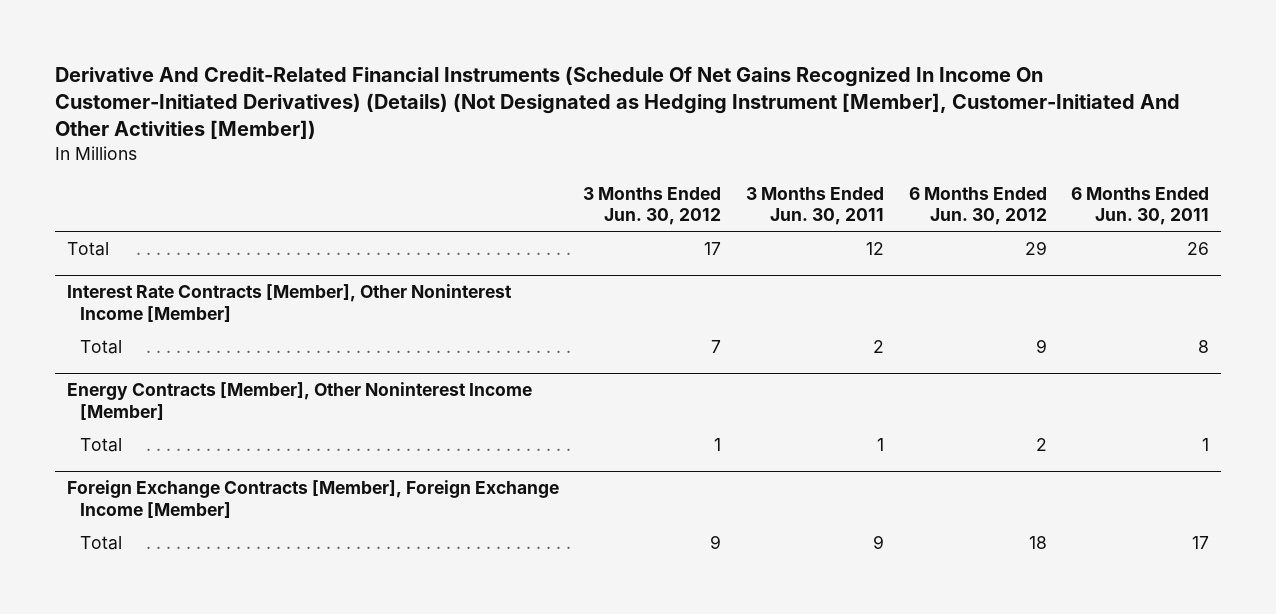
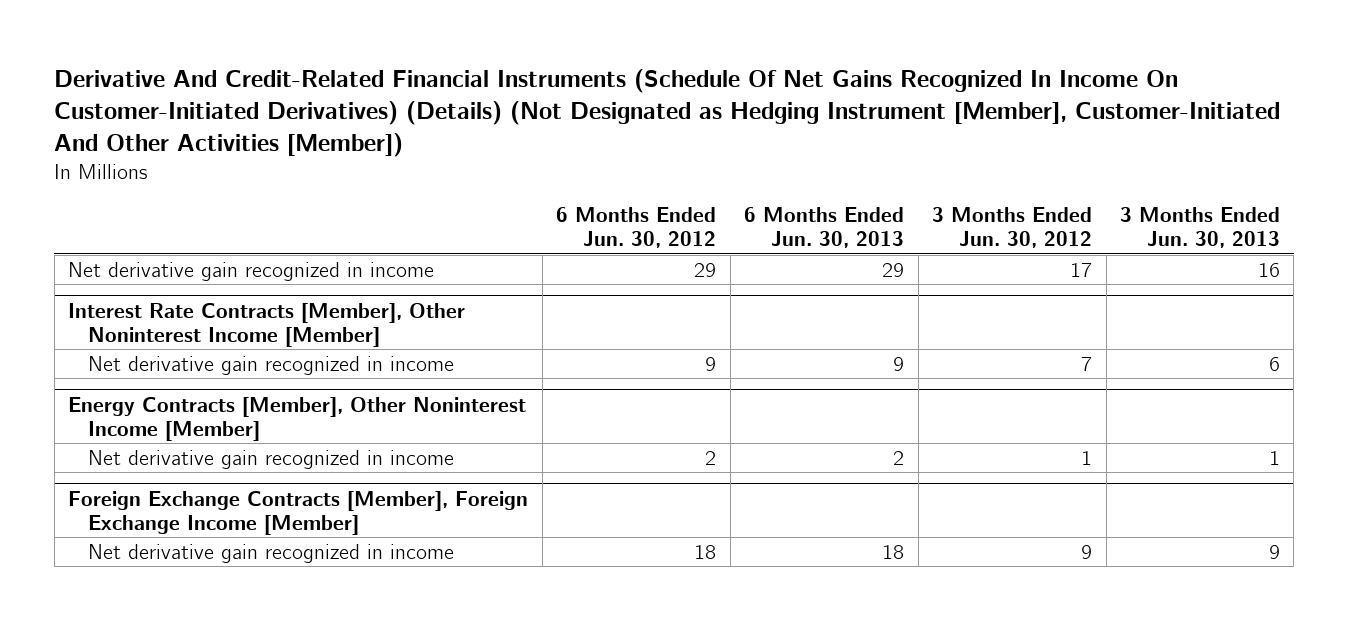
[746,186,885,226] 3 Months Ended Jun. 30, 2011 -> none
[1071,186,1210,226] 6 Months Ended Jun. 30, 2011 -> none
none -> [744,207,905,249] 6 Months Ended Jun. 30, 2013
none -> [1119,207,1280,249] 3 Months Ended Jun. 30, 2013
[66,241,109,256] Total -> [68,261,435,281] Net derivative gain recognized in income
[79,339,122,354] Total -> [87,355,454,375] Net derivative gain recognized in income
[79,437,122,452] Total -> [87,449,454,469] Net derivative gain recognized in income
[79,535,122,550] Total -> [87,543,454,563] Net derivative gain recognized in income

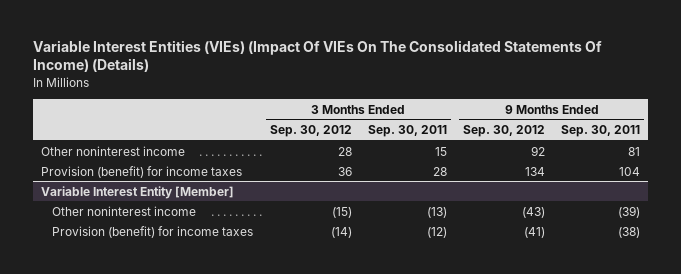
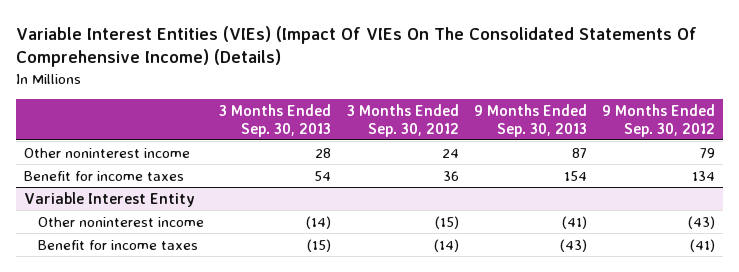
[32,39,602,73] Variable Interest Entities (VIEs) (Impact Of VIEs On The Consolidated Statements Of Income) (Details) -> [15,25,697,68] Variable Interest Entities (VIEs) (Impact Of VIEs On The Consolidated Statements Of Comprehensive Income) (Details)
[367,125,447,138] Sep. 30, 2011 -> none
[561,125,641,138] Sep. 30, 2011 -> none
none -> [219,103,332,137] 3 Months Ended Sep. 30, 2013
none -> [473,103,587,137] 9 Months Ended Sep. 30, 2013
[337,146,352,156] 28 -> [441,148,459,158] 24
[531,145,546,156] 92 -> [700,147,716,158] 79
[40,165,242,178] Provision (benefit) for income taxes -> [23,170,184,181] Benefit for income taxes
[40,185,234,199] Variable Interest Entity [Member] -> [23,191,195,207] Variable Interest Entity
[52,225,254,238] Provision (benefit) for income taxes -> [38,239,199,250] Benefit for income taxes

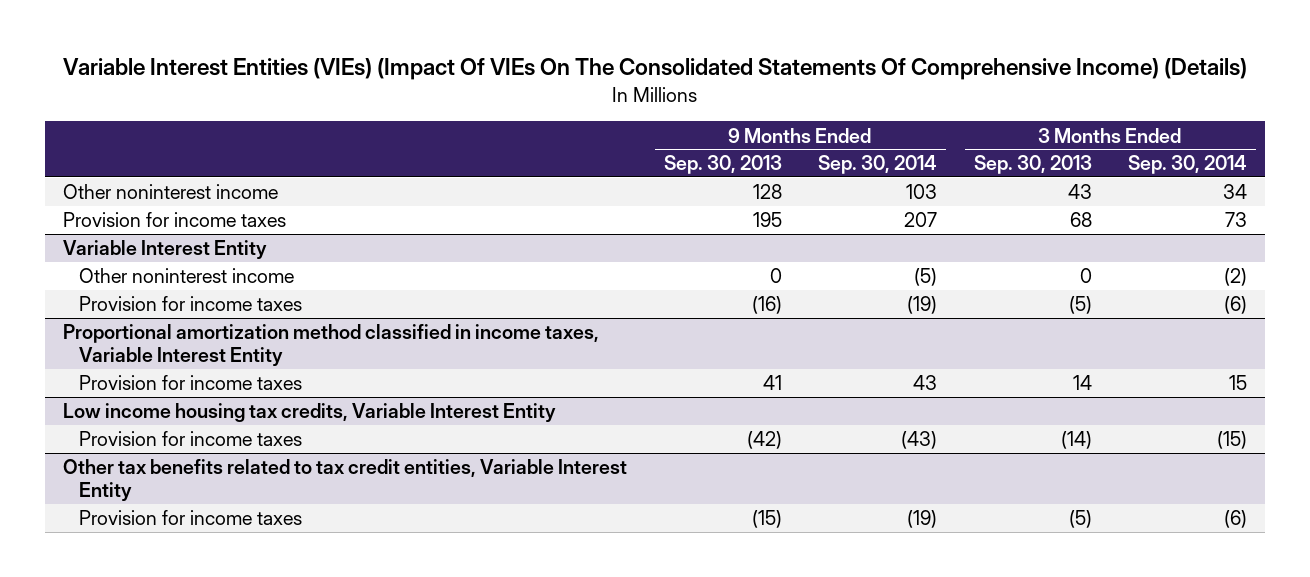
[346,103,459,137] 3 Months Ended Sep. 30, 2012 -> none
[602,103,716,137] 9 Months Ended Sep. 30, 2012 -> none
none -> [818,155,938,175] Sep. 30, 2014
none -> [1128,155,1248,175] Sep. 30, 2014
[315,147,332,158] 28 -> [1067,184,1092,200] 43
[571,147,587,158] 87 -> [752,184,782,200] 128
[23,170,184,181] Benefit for income taxes -> [63,212,287,228] Provision for income taxes
[314,170,332,181] 54 -> [1069,212,1092,228] 68
[563,170,587,181] 154 -> [752,212,782,228] 195
[306,215,332,229] (14) -> [1079,268,1092,284] 0
[561,215,587,229] (41) -> [769,268,782,284] 0
[38,239,199,250] Benefit for income taxes -> [78,296,302,312] Provision for income taxes
[307,238,332,252] (15) -> [1068,296,1092,315] (5)
[559,238,587,252] (43) -> [751,296,782,315] (16)
none -> [63,324,600,366] Proportional amortization method classified in income taxes, Variable Interest Entity
none -> [78,375,302,391] Provision for income taxes
none -> [63,403,557,423] Low income housing tax credits, Variable Interest Entity
none -> [78,431,302,447] Provision for income taxes
none -> [63,459,628,501] Other tax benefits related to tax credit entities, Variable Interest Entity
none -> [78,510,302,526] Provision for income taxes

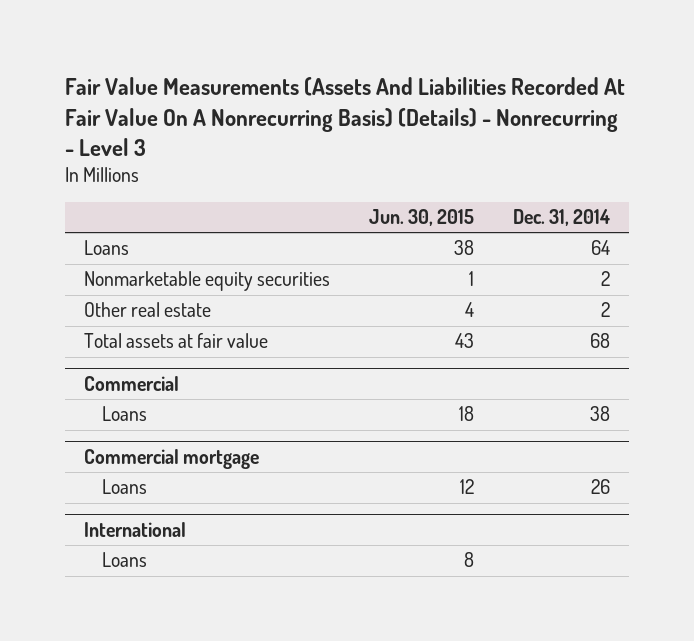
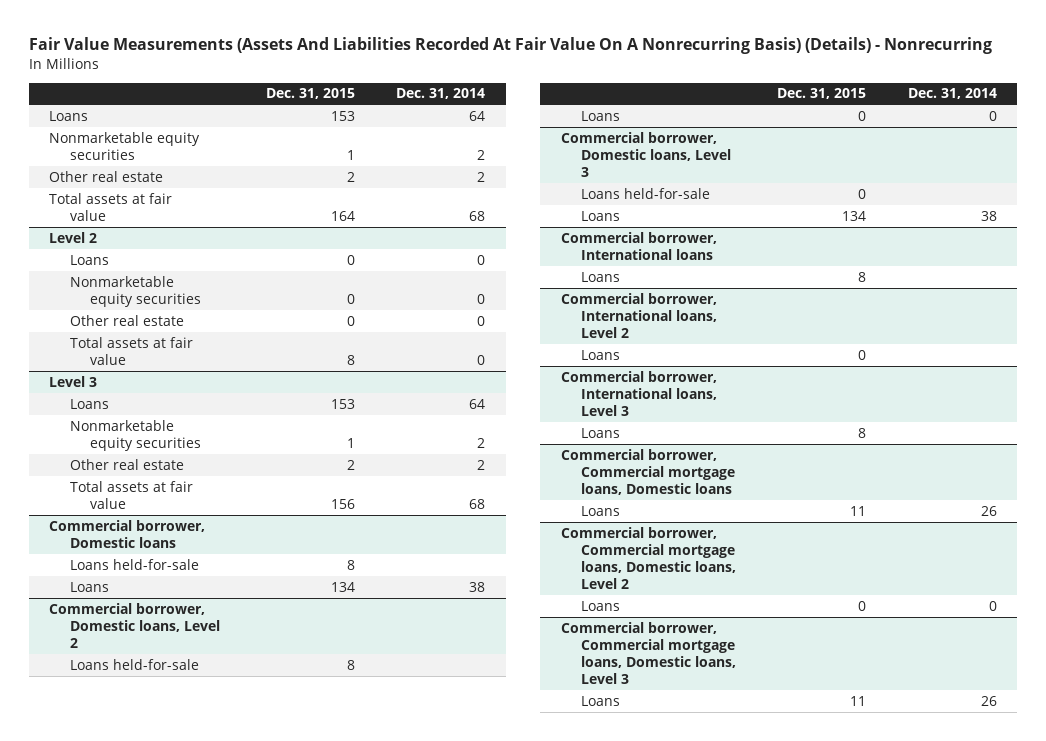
[65,77,626,156] Fair Value Measurements (Assets And Liabilities Recorded At Fair Value On A Nonrecurring Basis) (Details) - Nonrecurring - Level 3 -> [28,37,992,55] Fair Value Measurements (Assets And Liabilities Recorded At Fair Value On A Nonrecurring Basis) (Details) - Nonrecurring
[368,209,474,227] Jun. 30, 2015 -> none
none -> [265,88,355,100] Dec. 31, 2015
[84,376,180,392] Commercial -> [49,231,98,243] Level 2
none -> [69,254,109,265] Loans
none -> [69,275,202,307] Nonmarketable equity securities
none -> [69,314,184,326] Other real estate
none -> [69,336,193,365] Total assets at fair value
none -> [49,375,98,387] Level 3
none -> [69,398,109,409] Loans
none -> [69,419,202,451] Nonmarketable equity securities
none -> [69,458,184,470] Other real estate
none -> [69,480,193,509] Total assets at fair value
none -> [49,519,206,548] Commercial borrower, Domestic loans
none -> [69,558,199,570] Loans held-for-sale
[84,449,260,470] Commercial mortgage -> none
[84,522,187,538] International -> none
none -> [49,602,220,648] Commercial borrower, Domestic loans, Level 2
none -> [69,658,199,670] Loans held-for-sale
[590,479,610,495] 26 -> [988,110,997,121] 0
none -> [560,131,732,177] Commercial borrower, Domestic loans, Level 3
none -> [581,187,711,199] Loans held-for-sale
none -> [581,210,621,221] Loans
none -> [560,231,717,260] Commercial borrower, International loans
none -> [560,292,718,338] Commercial borrower, International loans, Level 2
none -> [581,349,621,360] Loans
none -> [560,370,718,416] Commercial borrower, International loans, Level 3
none -> [581,427,621,438] Loans
none -> [560,448,736,495] Commercial borrower, Commercial mortgage loans, Domestic loans
none -> [581,505,621,516] Loans
none -> [560,526,737,589] Commercial borrower, Commercial mortgage loans, Domestic loans, Level 2
none -> [581,600,621,611] Loans
none -> [560,621,737,684] Commercial borrower, Commercial mortgage loans, Domestic loans, Level 3
none -> [581,695,621,706] Loans

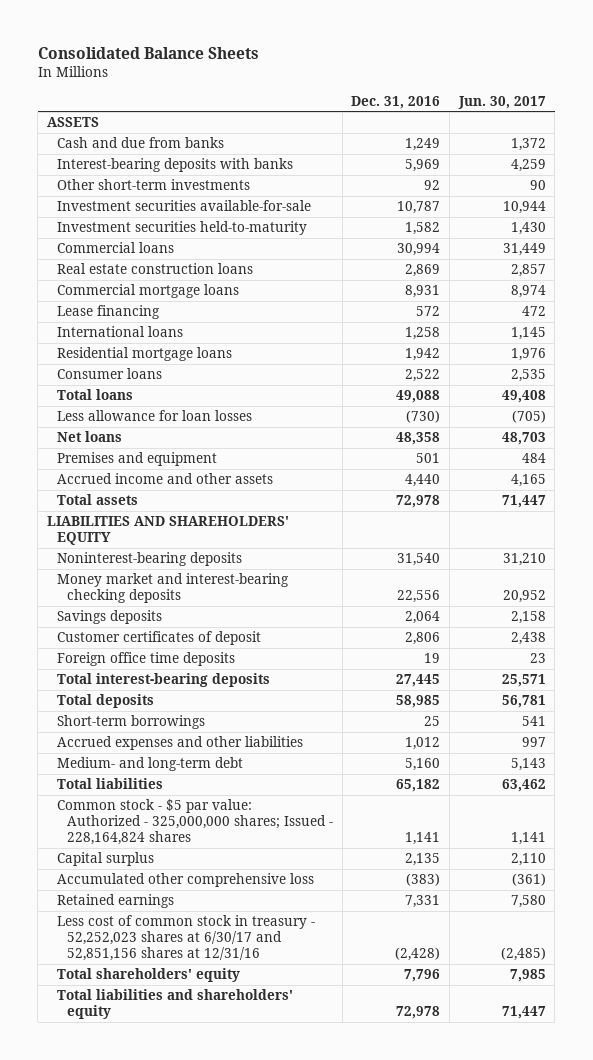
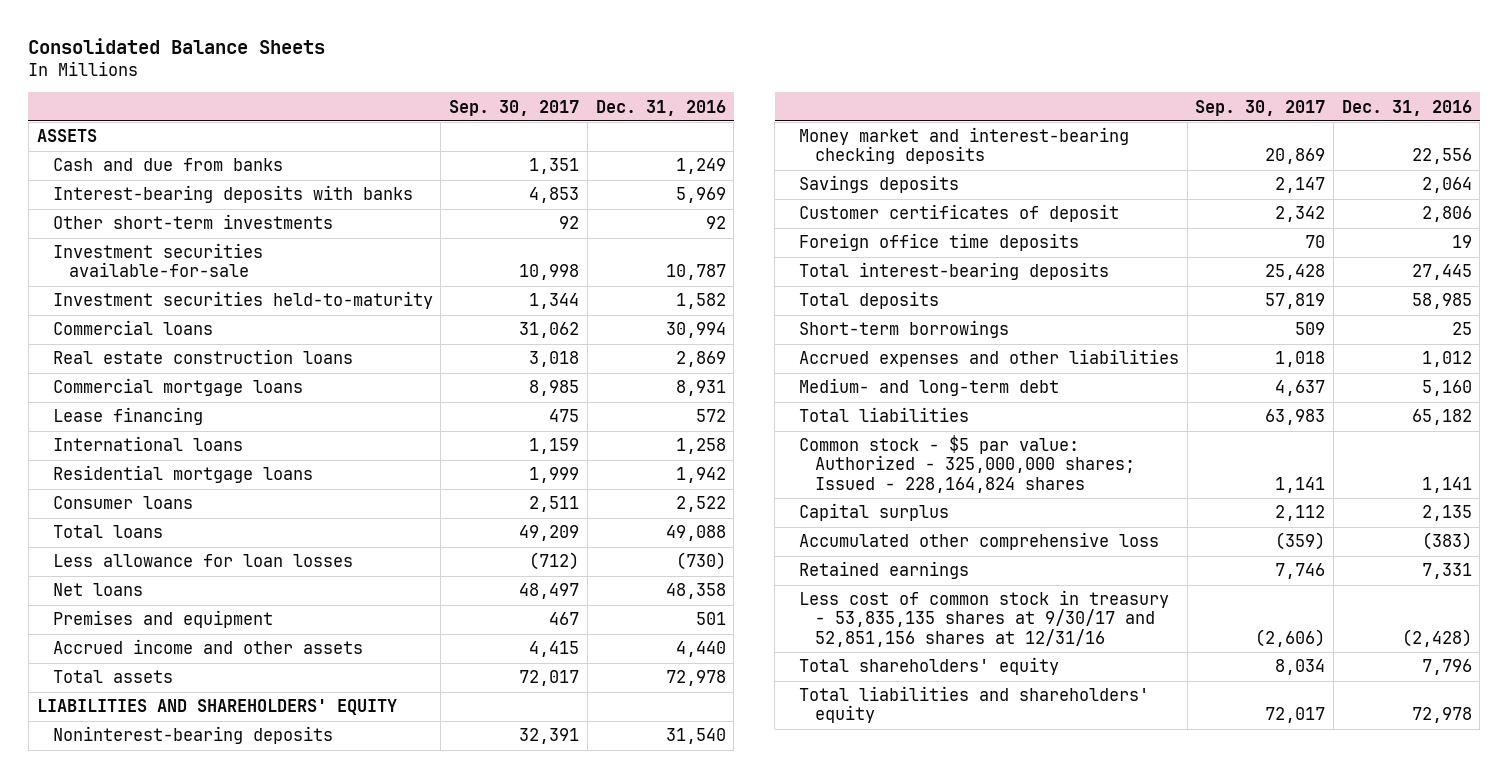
[457,95,546,109] Jun. 30, 2017 -> none
none -> [449,99,580,116] Sep. 30, 2017
[56,915,315,962] Less cost of common stock in treasury - 52,252,023 shares at 6/30/17 and 52,851,156 shares at 12/31/16 -> [798,590,1169,647] Less cost of common stock in treasury - 53,835,135 shares at 9/30/17 and 52,851,156 shares at 12/31/16

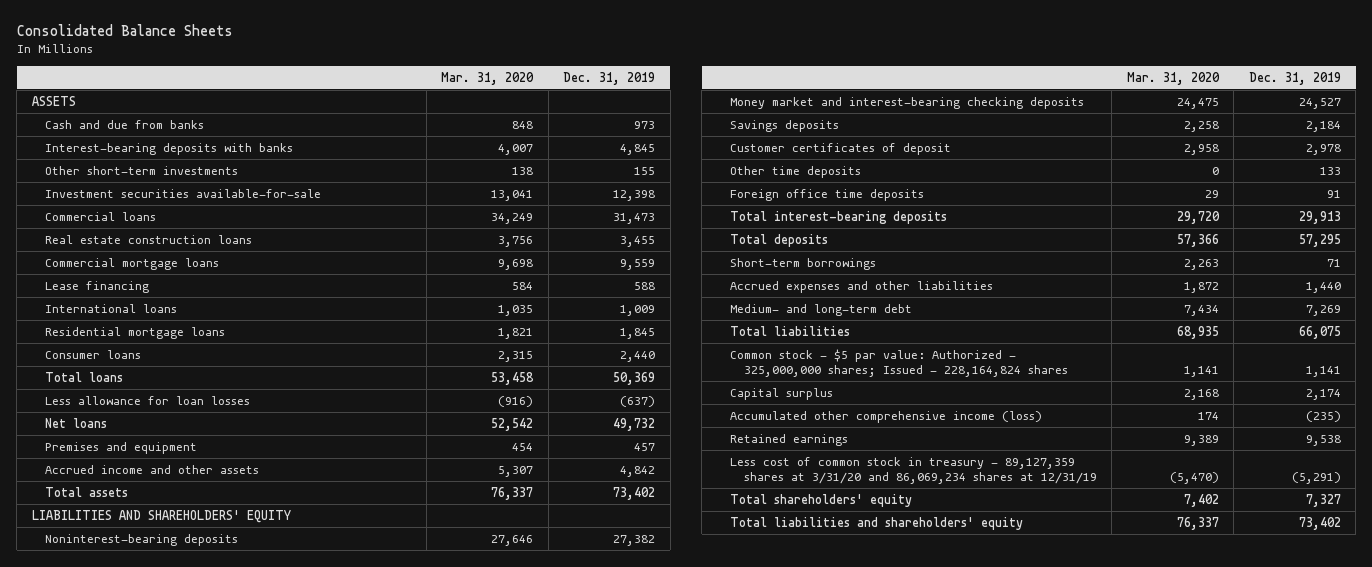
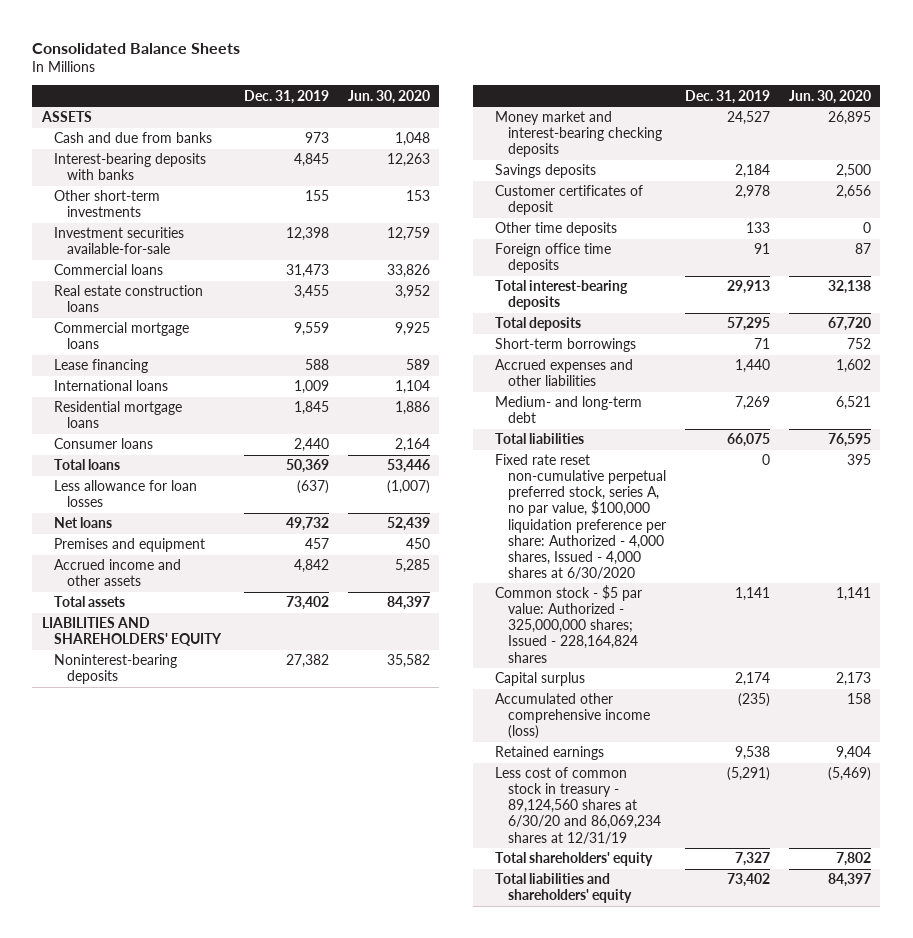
[441,71,535,85] Mar. 31, 2020 -> none
none -> [347,89,430,104] Jun. 30, 2020
none -> [495,454,666,579] Fixed rate reset non-cumulative perpetual preferred stock, series A, no par value, $100,000 liquidation preference per share: Authorized - 4,000 shares, Issued - 4,000 shares at 6/30/2020
[730,456,1097,484] Less cost of common stock in treasury - 89,127,359 shares at 3/31/20 and 86,069,234 shares at 12/31/19 -> [495,767,661,844] Less cost of common stock in treasury - 89,124,560 shares at 6/30/20 and 86,069,234 shares at 12/31/19

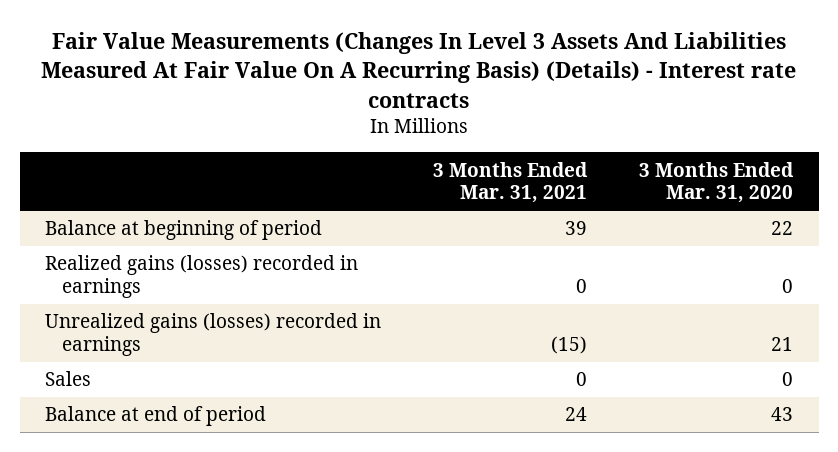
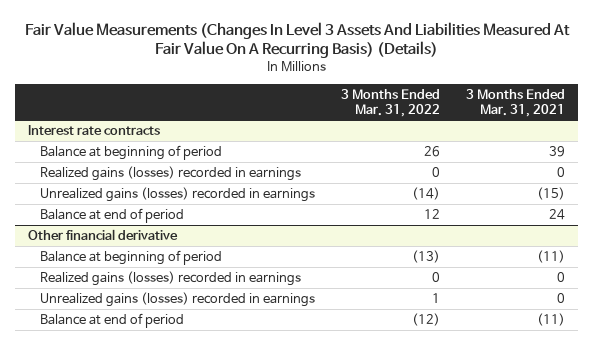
[41,31,797,108] Fair Value Measurements (Changes In Level 3 Assets And Liabilities Measured At Fair Value On A Recurring Basis) (Details) - Interest rate contracts -> [24,21,570,59] Fair Value Measurements (Changes In Level 3 Assets And Liabilities Measured At Fair Value On A Recurring Basis) (Details)
[638,161,794,204] 3 Months Ended Mar. 31, 2020 -> none
none -> [340,88,440,117] 3 Months Ended Mar. 31, 2022
none -> [28,125,161,136] Interest rate contracts
[45,371,92,387] Sales -> none
none -> [28,229,179,241] Other financial derivative
none -> [39,250,222,266] Balance at beginning of period
none -> [39,271,301,287] Realized gains (losses) recorded in earnings
none -> [39,292,315,308] Unrealized gains (losses) recorded in earnings
none -> [39,313,184,329] Balance at end of period

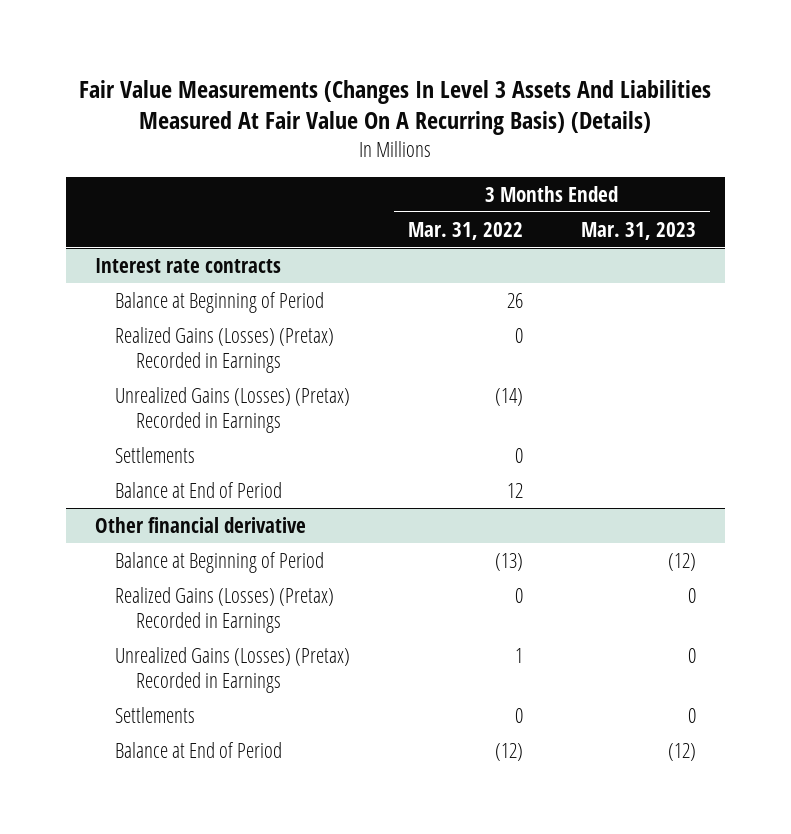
[466,88,566,117] 3 Months Ended Mar. 31, 2021 -> none
none -> [580,221,696,240] Mar. 31, 2023
[39,145,222,161] Balance at beginning of period -> [115,291,325,313] Balance at Beginning of Period
[39,166,301,182] Realized gains (losses) recorded in earnings -> [115,326,335,373] Realized Gains (Losses) (Pretax) Recorded in Earnings
[39,187,315,203] Unrealized gains (losses) recorded in earnings -> [115,386,351,433] Unrealized Gains (Losses) (Pretax) Recorded in Earnings
none -> [115,446,196,463] Settlements
[39,208,184,224] Balance at end of period -> [115,481,283,498] Balance at End of Period
[39,250,222,266] Balance at beginning of period -> [115,551,325,573] Balance at Beginning of Period
[39,271,301,287] Realized gains (losses) recorded in earnings -> [115,586,335,633] Realized Gains (Losses) (Pretax) Recorded in Earnings
[39,292,315,308] Unrealized gains (losses) recorded in earnings -> [115,646,351,693] Unrealized Gains (Losses) (Pretax) Recorded in Earnings
none -> [115,706,196,723] Settlements
[39,313,184,329] Balance at end of period -> [115,741,283,758] Balance at End of Period

